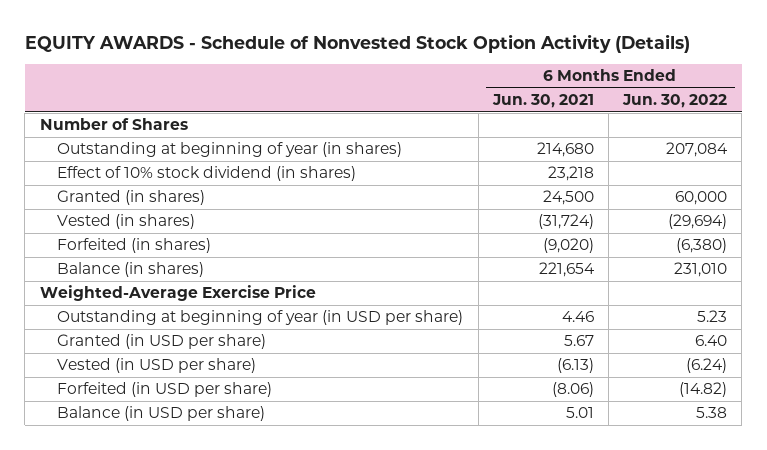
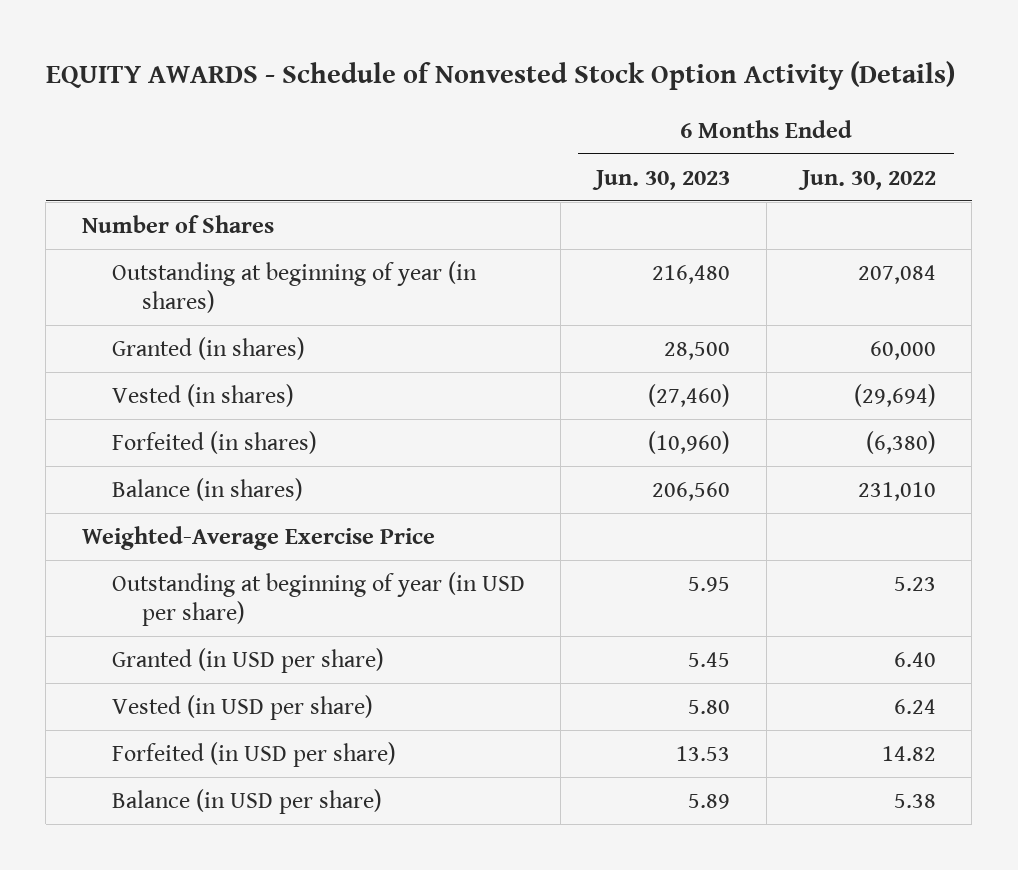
[491,94,594,109] Jun. 30, 2021 -> none
none -> [592,169,731,190] Jun. 30, 2023
[57,166,357,182] Effect of 10% stock dividend (in shares) -> none
[686,358,728,374] (6.24) -> [893,698,936,714] 6.24
[679,382,728,398] (14.82) -> [881,745,936,761] 14.82

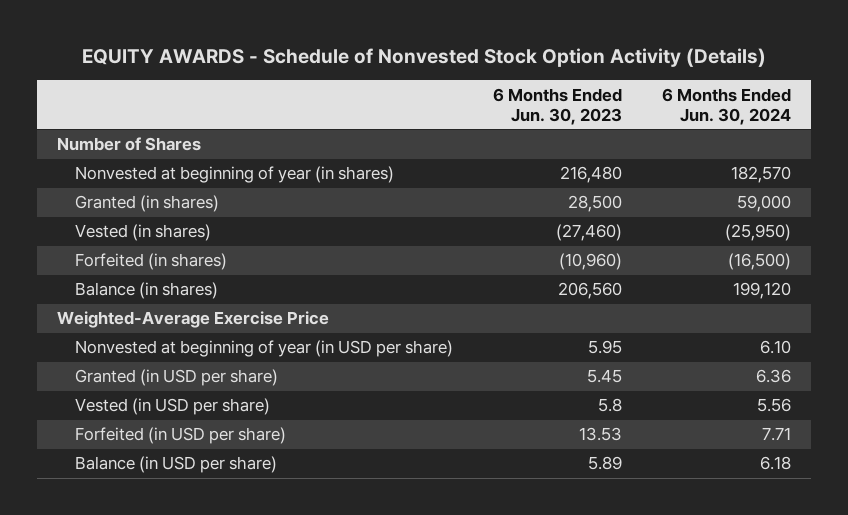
[797,169,936,190] Jun. 30, 2022 -> none
none -> [661,87,791,125] 6 Months Ended Jun. 30, 2024
[111,260,477,313] Outstanding at beginning of year (in shares) -> [75,166,395,184] Nonvested at beginning of year (in shares)
[111,571,525,626] Outstanding at beginning of year (in USD per share) -> [75,340,454,358] Nonvested at beginning of year (in USD per share)
[688,699,731,714] 5.80 -> [598,398,623,413] 5.8

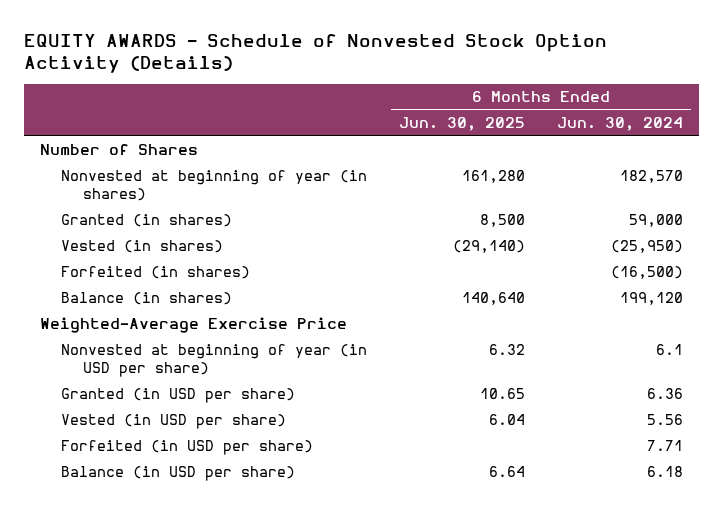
[493,87,623,125] 6 Months Ended Jun. 30, 2023 -> none
none -> [399,117,526,132] Jun. 30, 2025
[759,340,791,355] 6.10 -> [656,344,684,356] 6.1

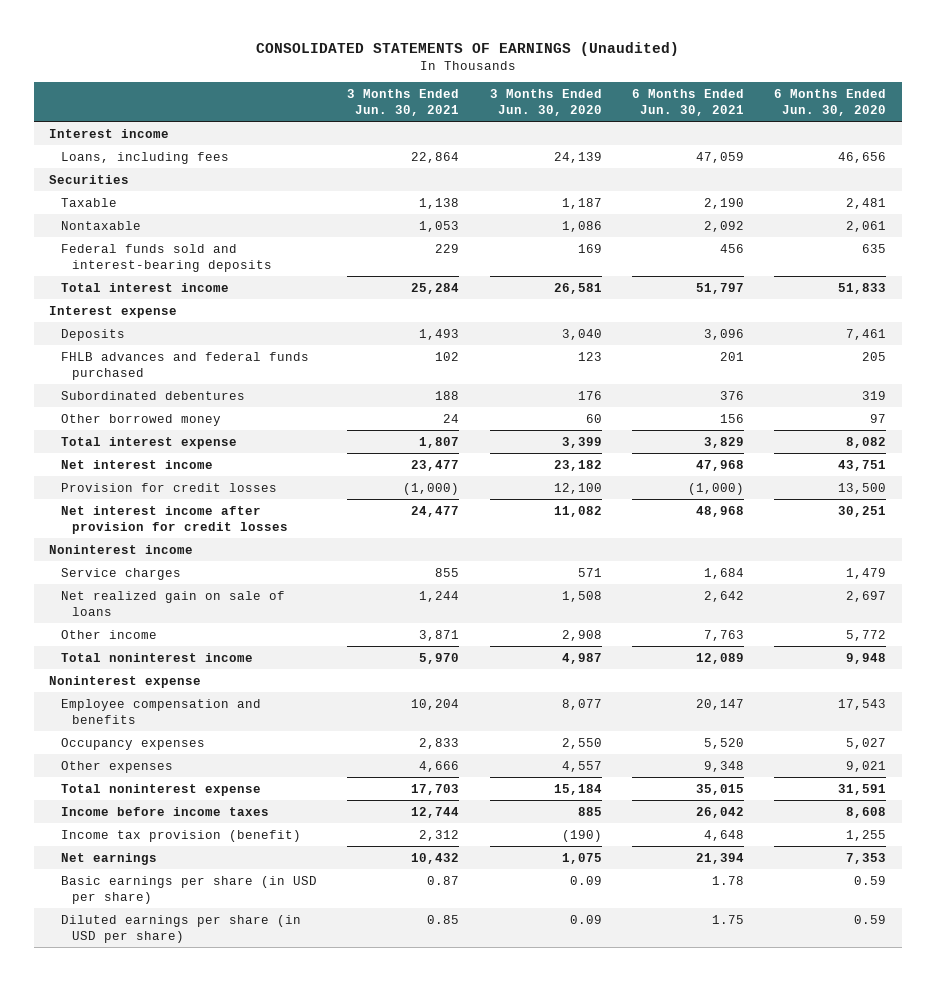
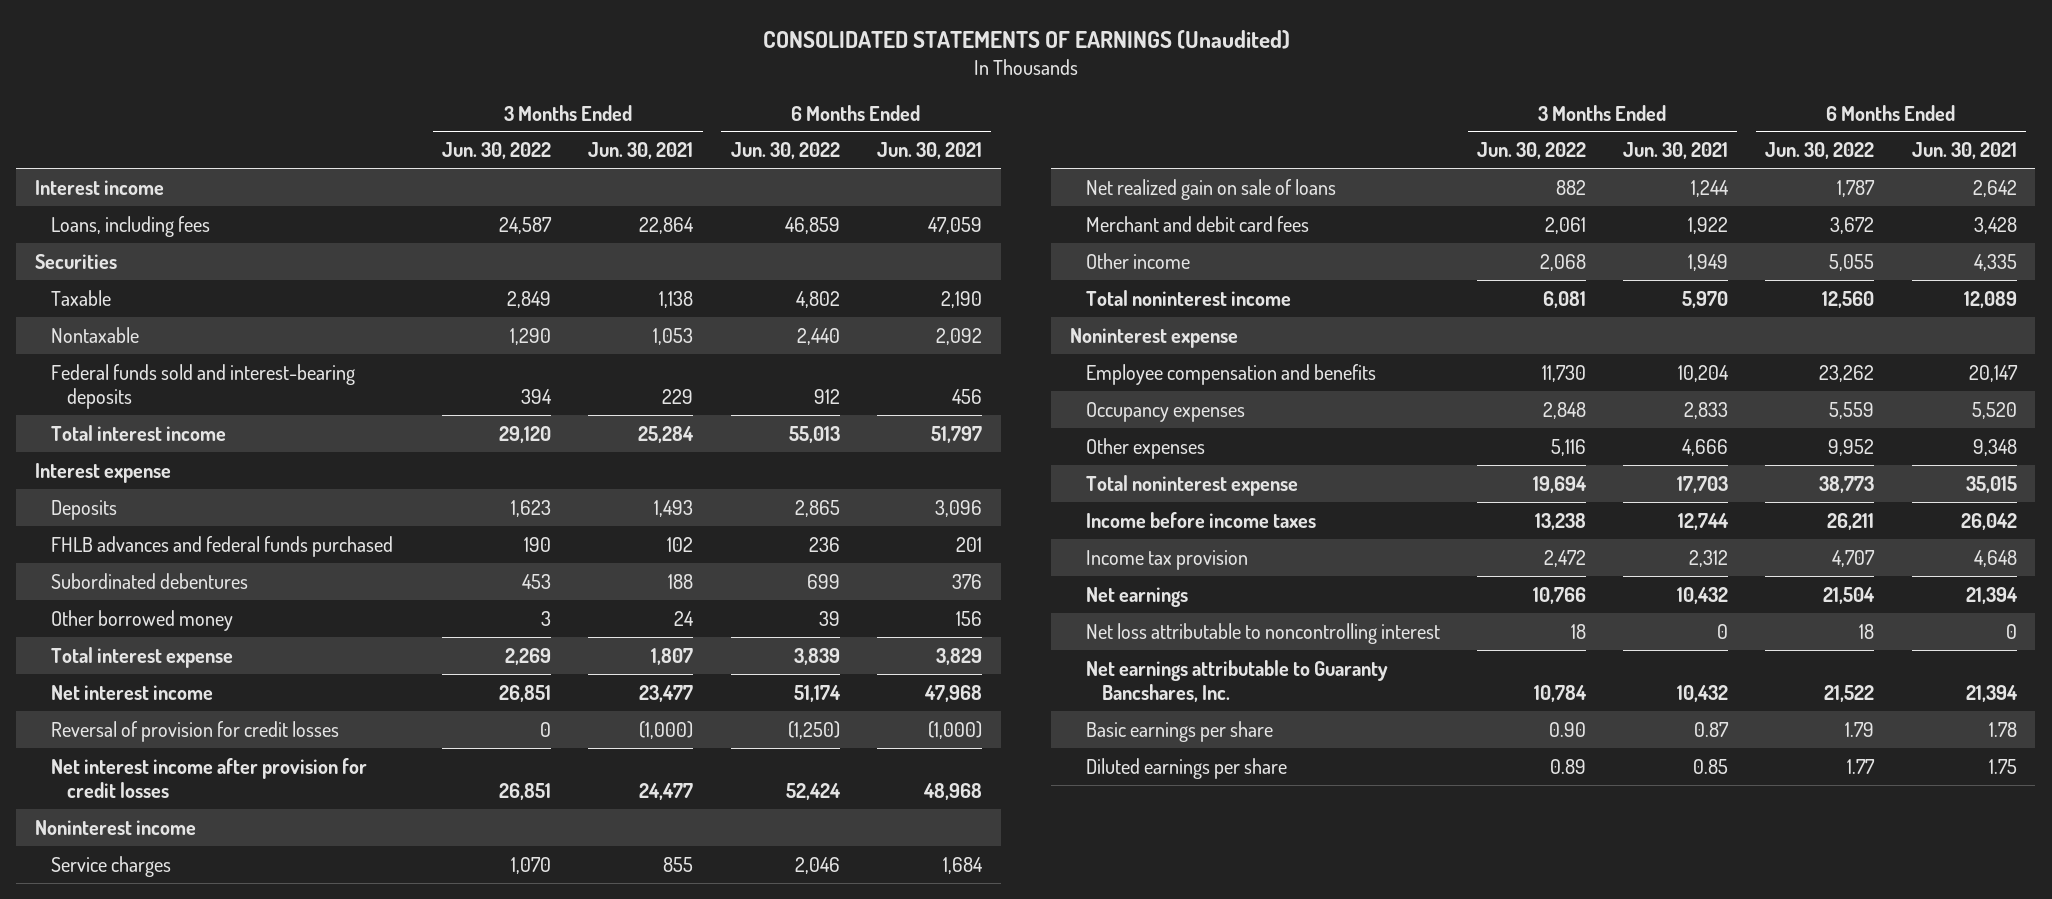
[489,88,602,116] 3 Months Ended Jun. 30, 2020 -> none
[774,88,887,116] 6 Months Ended Jun. 30, 2020 -> none
none -> [442,142,552,160] Jun. 30, 2022
none -> [730,142,840,160] Jun. 30, 2022
[60,482,277,492] Provision for credit losses -> [50,720,339,742] Reversal of provision for credit losses
none -> [1085,215,1309,232] Merchant and debit card fees
[419,629,460,641] 3,871 -> [1688,253,1729,271] 1,949
[704,629,745,641] 7,763 -> [1973,253,2017,271] 4,335
[60,829,301,842] Income tax provision (benefit) -> [1085,549,1248,570] Income tax provision
none -> [1085,622,1440,644] Net loss attributable to noncontrolling interest
none -> [1085,659,1388,702] Net earnings attributable to Guaranty Bancshares, Inc.
[60,875,317,904] Basic earnings per share (in USD per share) -> [1085,720,1273,742] Basic earnings per share
[60,914,301,943] Diluted earnings per share (in USD per share) -> [1085,757,1287,779] Diluted earnings per share

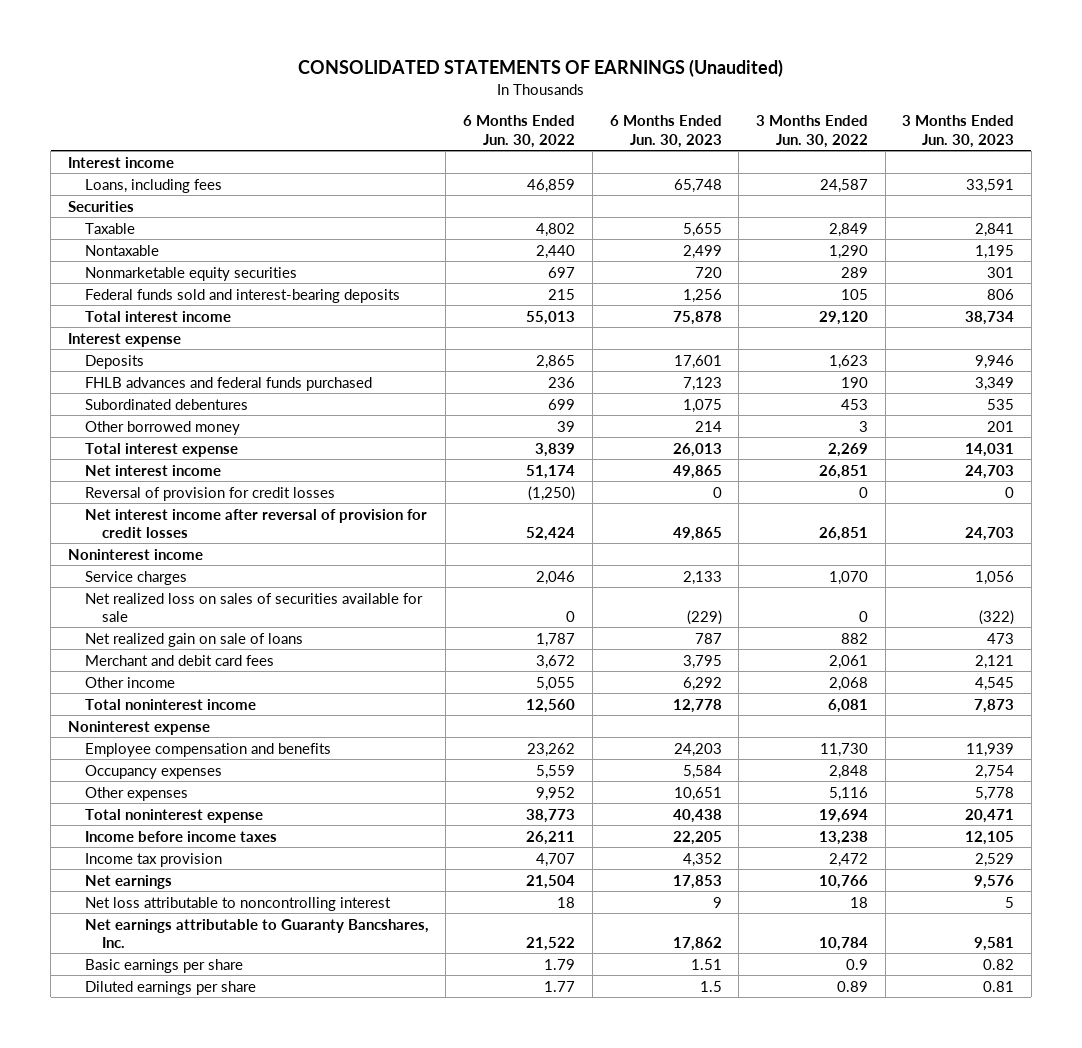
[588,142,694,160] Jun. 30, 2021 -> none
[876,142,982,160] Jun. 30, 2021 -> none
none -> [609,115,722,148] 6 Months Ended Jun. 30, 2023
none -> [902,115,1015,148] 3 Months Ended Jun. 30, 2023
none -> [84,266,297,281] Nonmarketable equity securities
[521,388,553,404] 394 -> [840,288,868,300] 105
[813,388,840,404] 912 -> [548,288,576,300] 215
[50,757,367,798] Net interest income after provision for credit losses -> [84,508,427,538] Net interest income after reversal of provision for credit losses
none -> [84,592,423,622] Net realized loss on sales of securities available for sale
[1548,721,1586,737] 0.90 -> [845,958,868,970] 0.9

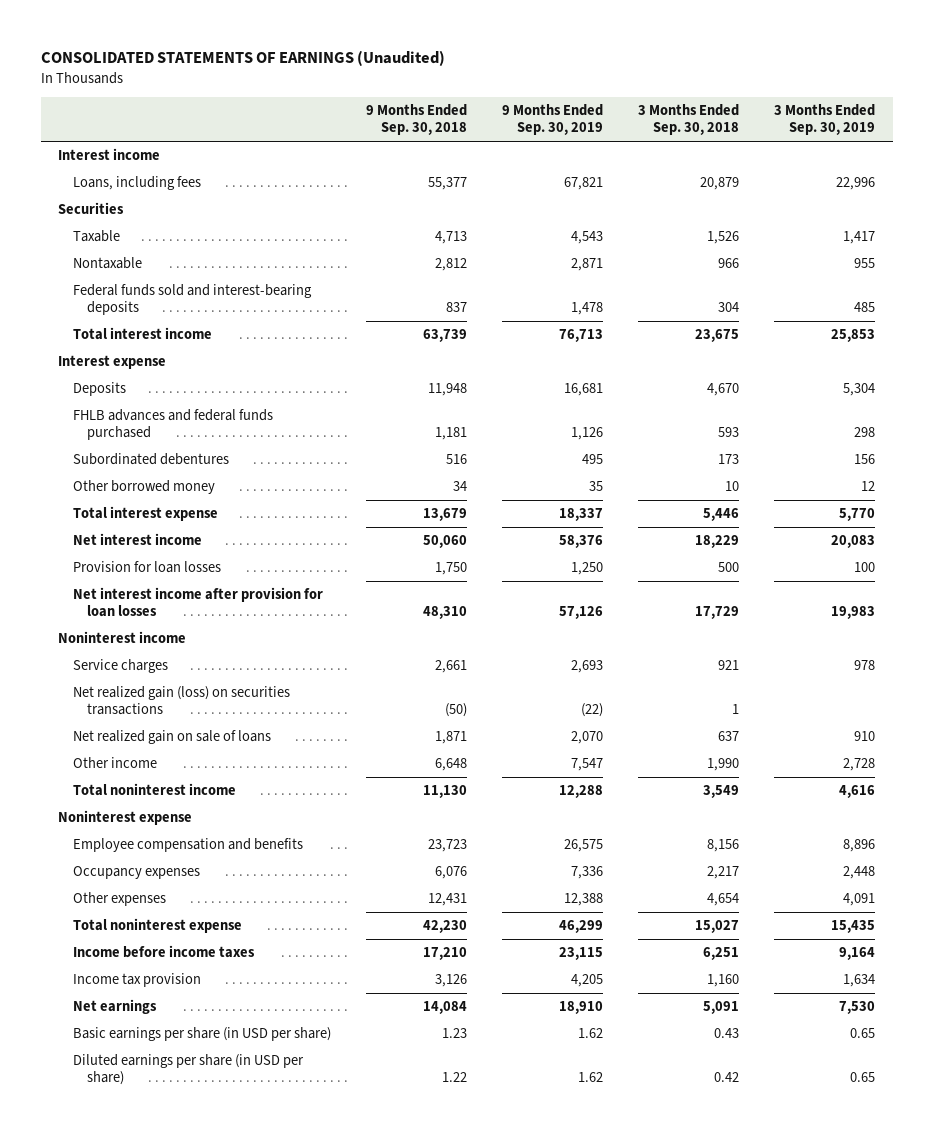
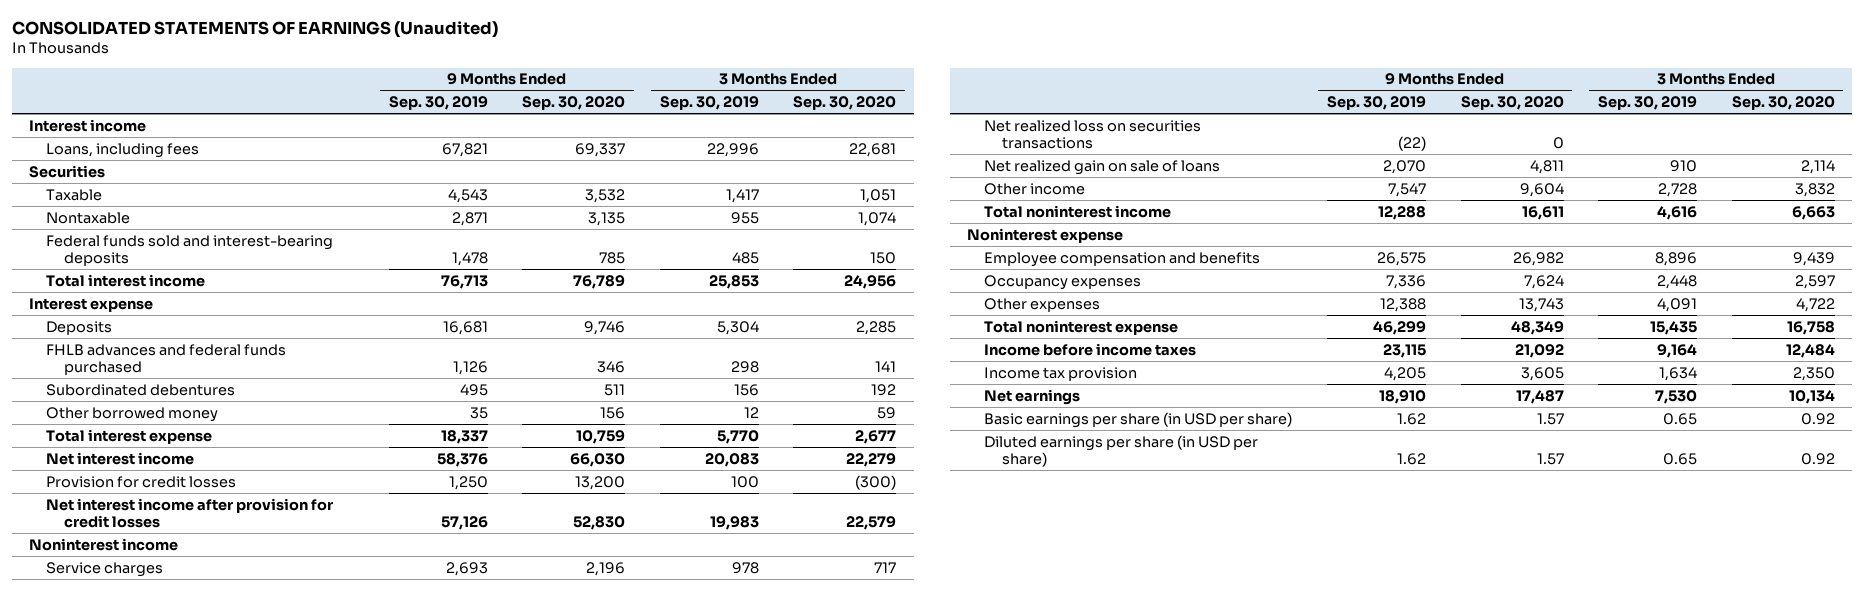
[365,104,467,136] 9 Months Ended Sep. 30, 2018 -> none
[637,104,739,136] 3 Months Ended Sep. 30, 2018 -> none
none -> [522,96,626,111] Sep. 30, 2020
none -> [793,96,897,111] Sep. 30, 2020
[72,561,221,574] Provision for loan losses -> [46,475,237,488] Provision for credit losses
[72,587,323,618] Net interest income after provision for loan losses -> [46,497,334,528] Net interest income after provision for credit losses
[72,686,290,716] Net realized gain (loss) on securities transactions -> [984,119,1202,149] Net realized loss on securities transactions

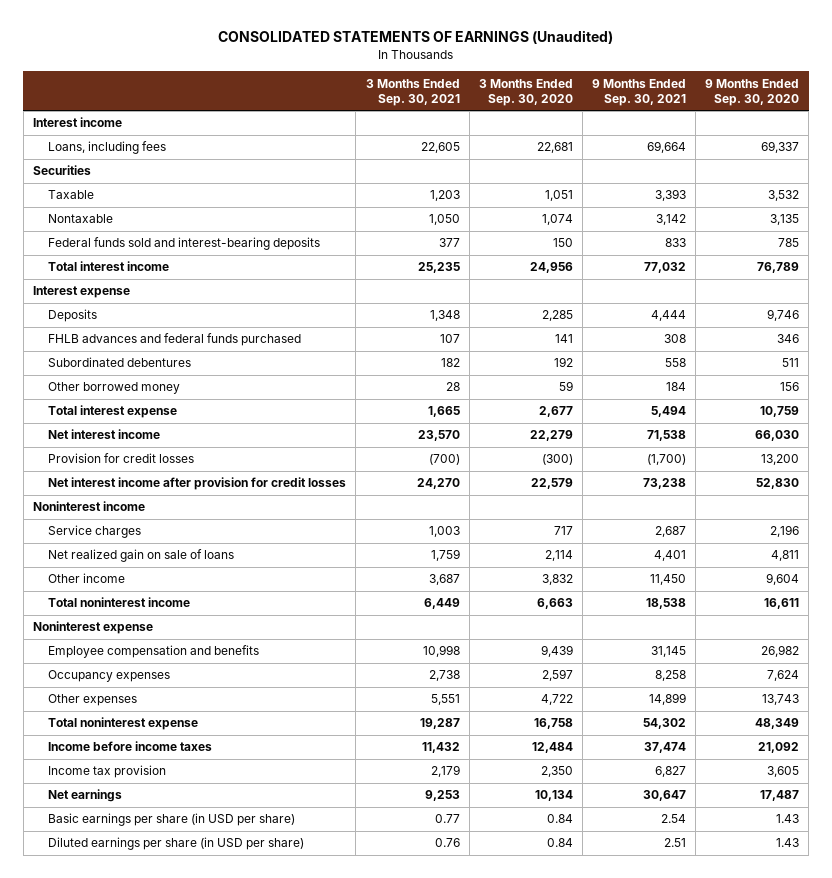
[388,96,488,111] Sep. 30, 2019 -> none
[659,96,759,111] Sep. 30, 2019 -> none
none -> [365,78,460,106] 3 Months Ended Sep. 30, 2021
none -> [591,78,686,106] 9 Months Ended Sep. 30, 2021
[984,119,1202,149] Net realized loss on securities transactions -> none
[1536,412,1564,425] 1.57 -> [776,814,800,824] 1.43
[1800,412,1835,425] 0.92 -> [546,814,573,824] 0.84
[1536,452,1564,465] 1.57 -> [776,838,800,848] 1.43
[1800,452,1835,465] 0.92 -> [546,838,573,848] 0.84

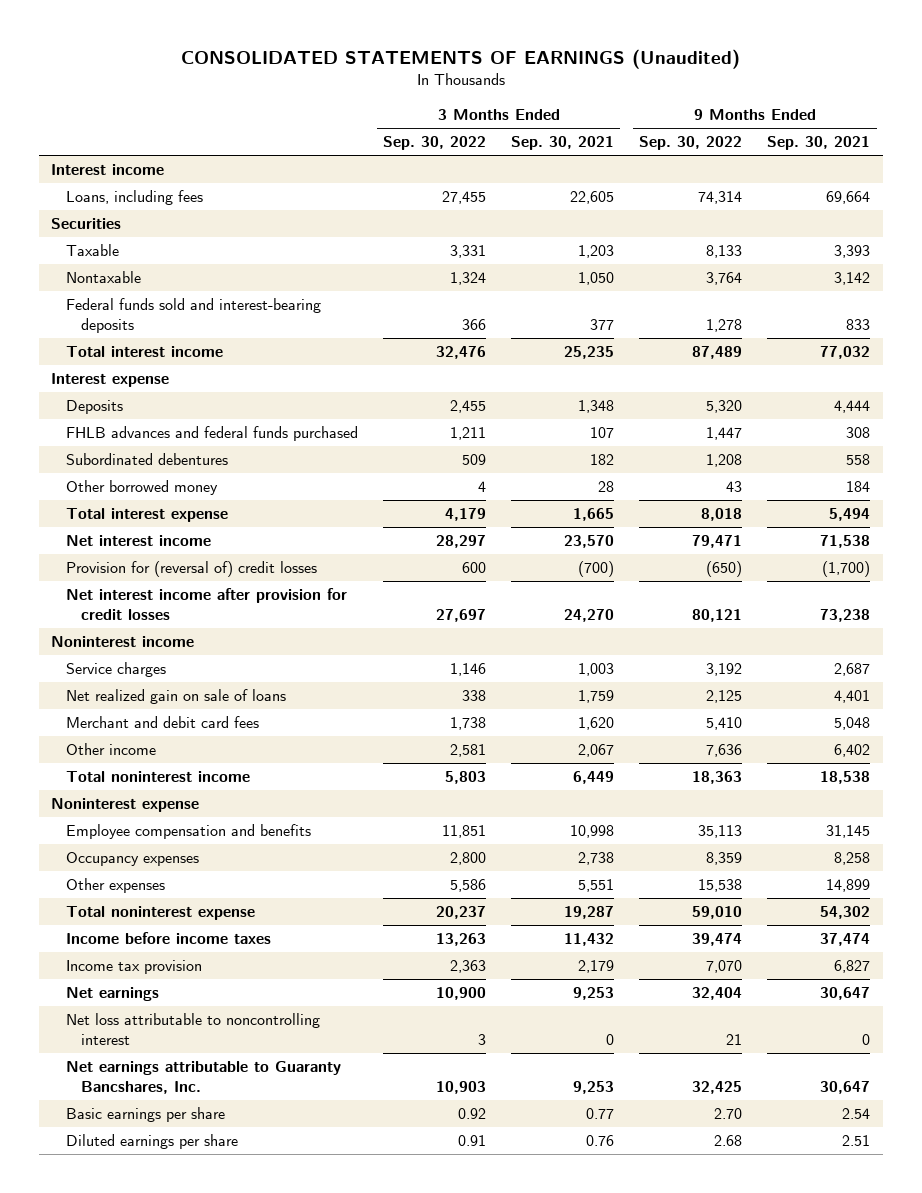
[478,78,573,106] 3 Months Ended Sep. 30, 2020 -> none
[705,78,800,106] 9 Months Ended Sep. 30, 2020 -> none
none -> [383,136,487,151] Sep. 30, 2022
none -> [639,136,743,151] Sep. 30, 2022
[48,453,195,464] Provision for credit losses -> [66,561,318,578] Provision for (reversal of) credit losses
none -> [66,716,260,729] Merchant and debit card fees
[428,574,460,586] 3,687 -> [578,744,615,758] 2,067
[649,574,686,586] 11,450 -> [834,744,871,758] 6,402
none -> [66,1013,321,1046] Net loss attributable to noncontrolling interest
none -> [66,1061,342,1095] Net earnings attributable to Guaranty Bancshares, Inc.
[48,813,296,827] Basic earnings per share (in USD per share) -> [66,1107,226,1123] Basic earnings per share
[48,837,305,851] Diluted earnings per share (in USD per share) -> [66,1134,239,1150] Diluted earnings per share

